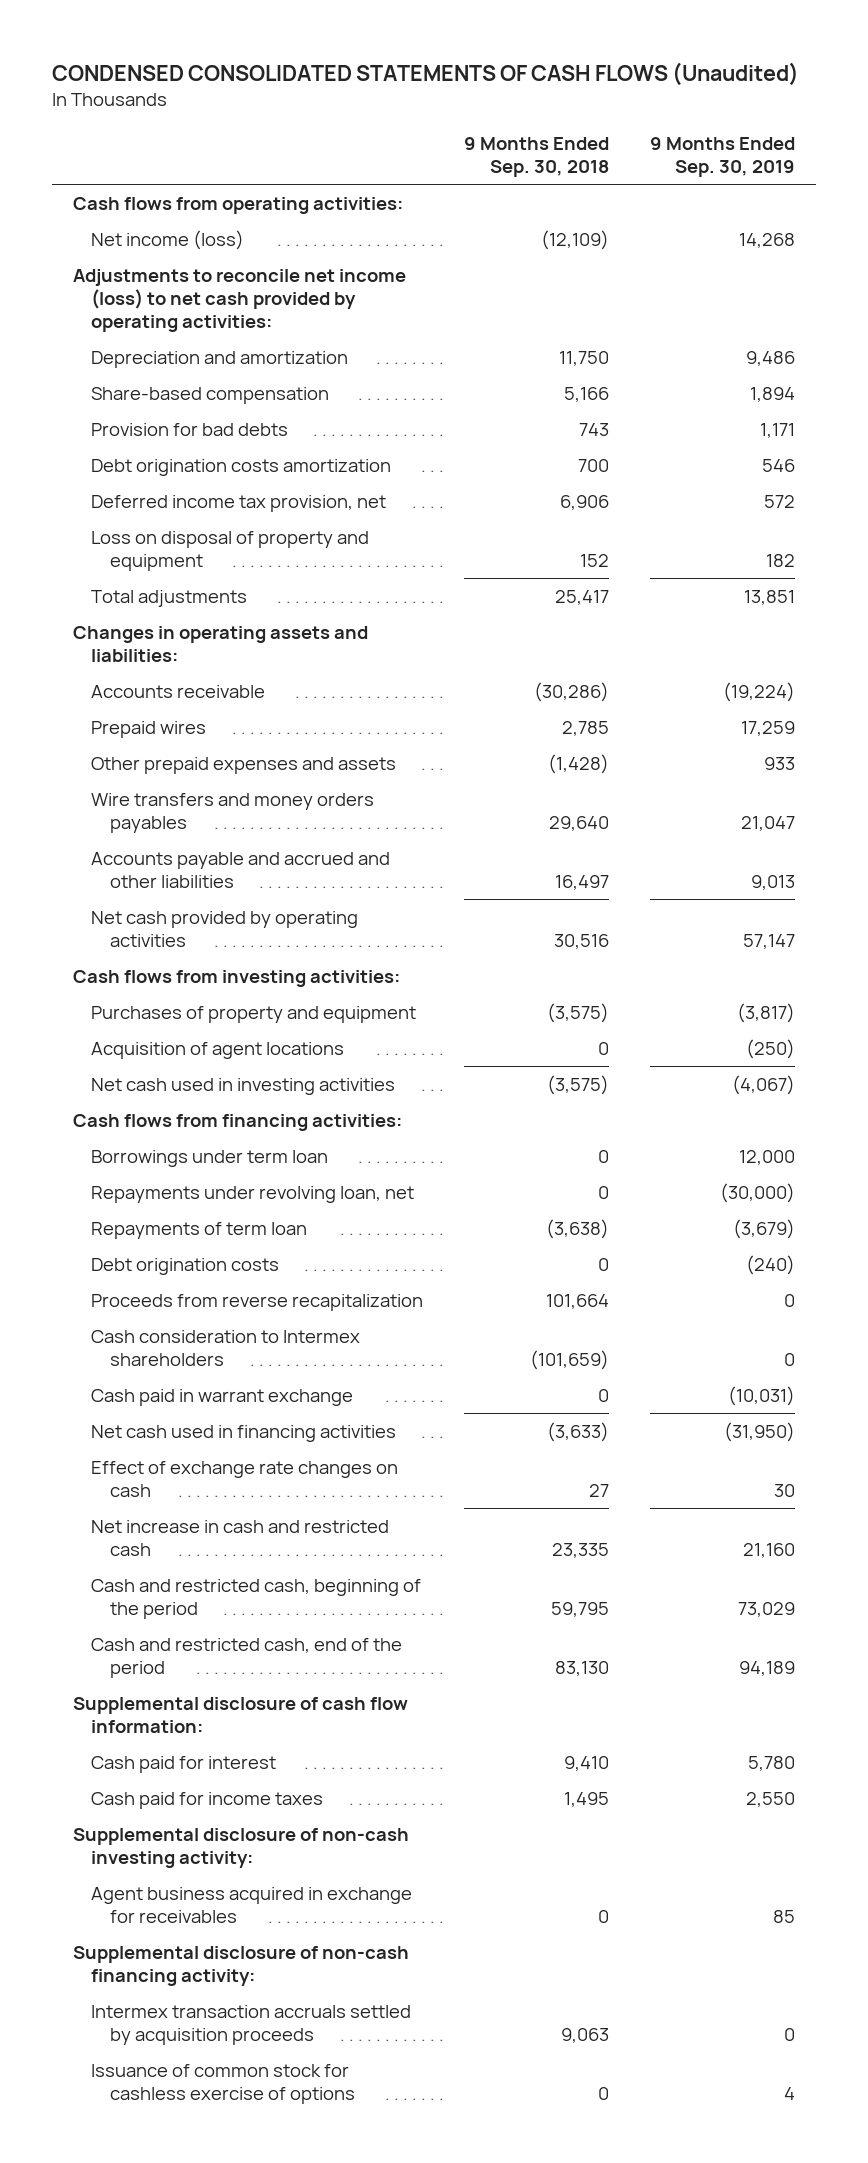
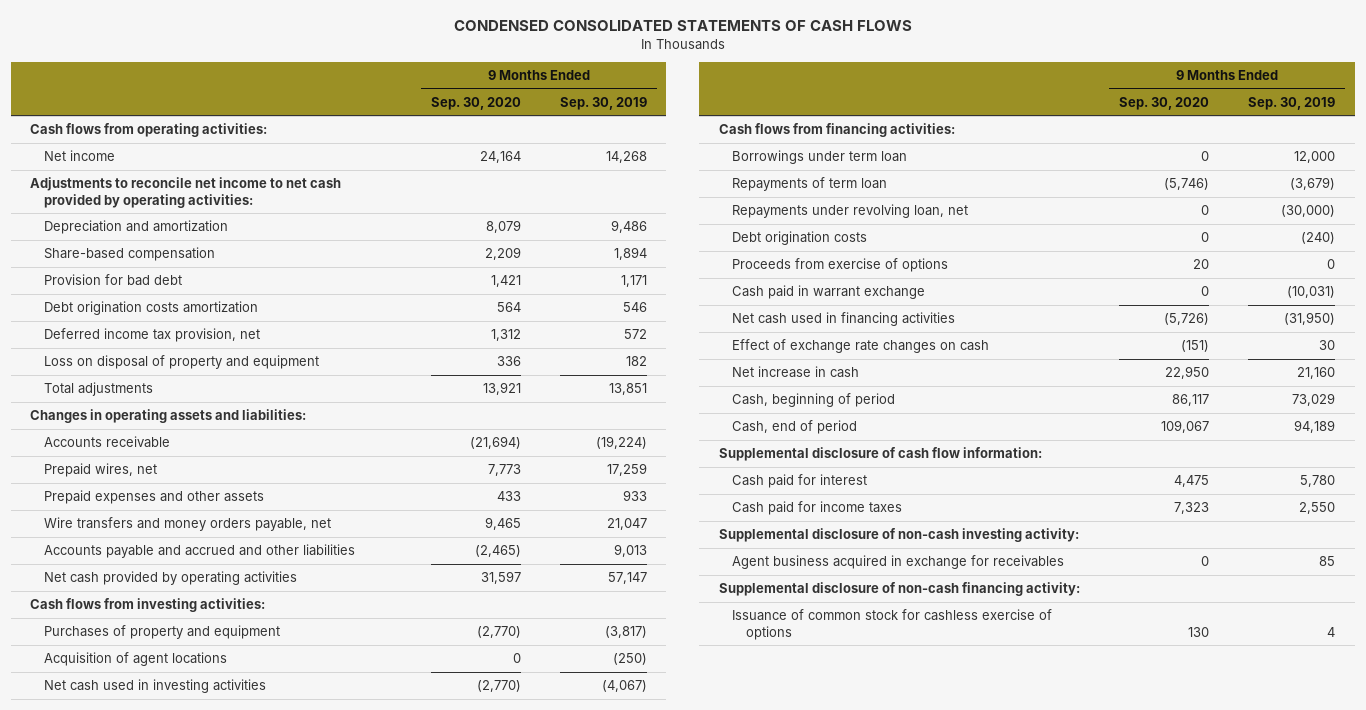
[52,62,800,87] CONDENSED CONSOLIDATED STATEMENTS OF CASH FLOWS (Unaudited) -> [453,20,912,32] CONDENSED CONSOLIDATED STATEMENTS OF CASH FLOWS
[464,136,610,178] 9 Months Ended Sep. 30, 2018 -> none
none -> [430,96,521,110] Sep. 30, 2020
[91,229,245,250] Net income (loss) -> [43,150,115,162] Net income
[72,268,406,333] Adjustments to reconcile net income (loss) to net cash provided by operating activities: -> [30,177,342,208] Adjustments to reconcile net income to net cash provided by operating activities:
[91,422,289,436] Provision for bad debts -> [43,274,182,287] Provision for bad debt
[91,720,207,738] Prepaid wires -> [43,463,157,478] Prepaid wires, net
[91,756,397,774] Other prepaid expenses and assets -> [43,490,264,505] Prepaid expenses and other assets
[91,792,375,833] Wire transfers and money orders payables -> [43,517,331,532] Wire transfers and money orders payable, net
[91,1185,415,1203] Repayments under revolving loan, net -> [732,204,969,219] Repayments under revolving loan, net
[91,1293,424,1311] Proceeds from reverse recapitalization -> none
[91,1329,361,1366] Cash consideration to Intermex shareholders -> none
none -> [732,258,949,273] Proceeds from exercise of options
[91,1519,390,1556] Net increase in cash and restricted cash -> [732,366,860,379] Net increase in cash
[91,1578,422,1619] Cash and restricted cash, beginning of the period -> [732,393,896,408] Cash, beginning of period
[91,1637,403,1678] Cash and restricted cash, end of the period -> [732,420,858,435] Cash, end of period
[91,2004,412,2045] Intermex transaction accruals settled by acquisition proceeds -> none

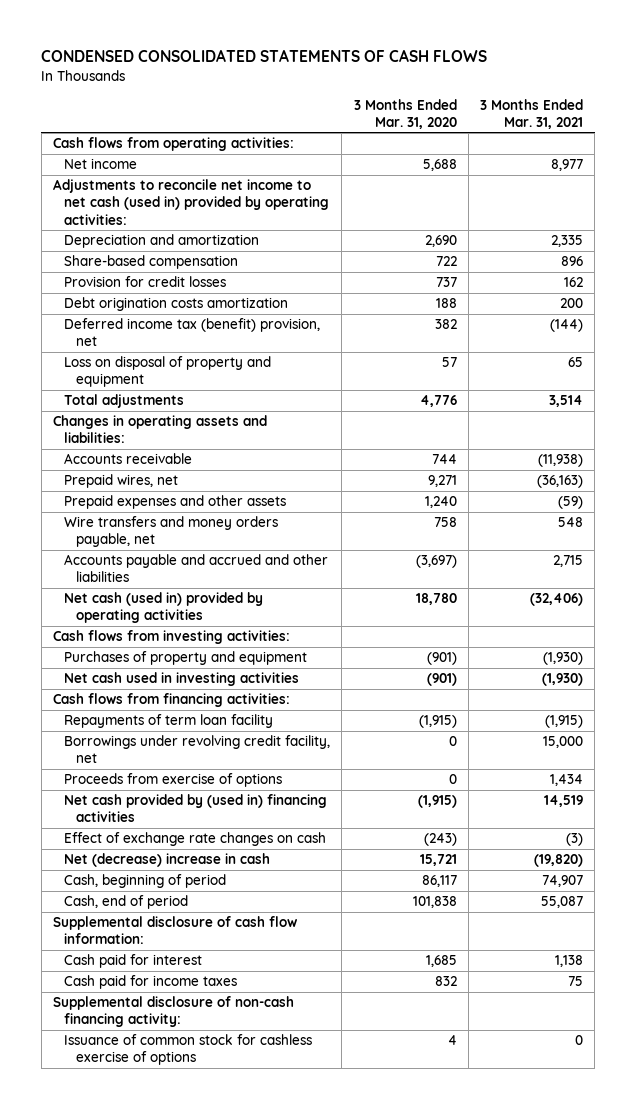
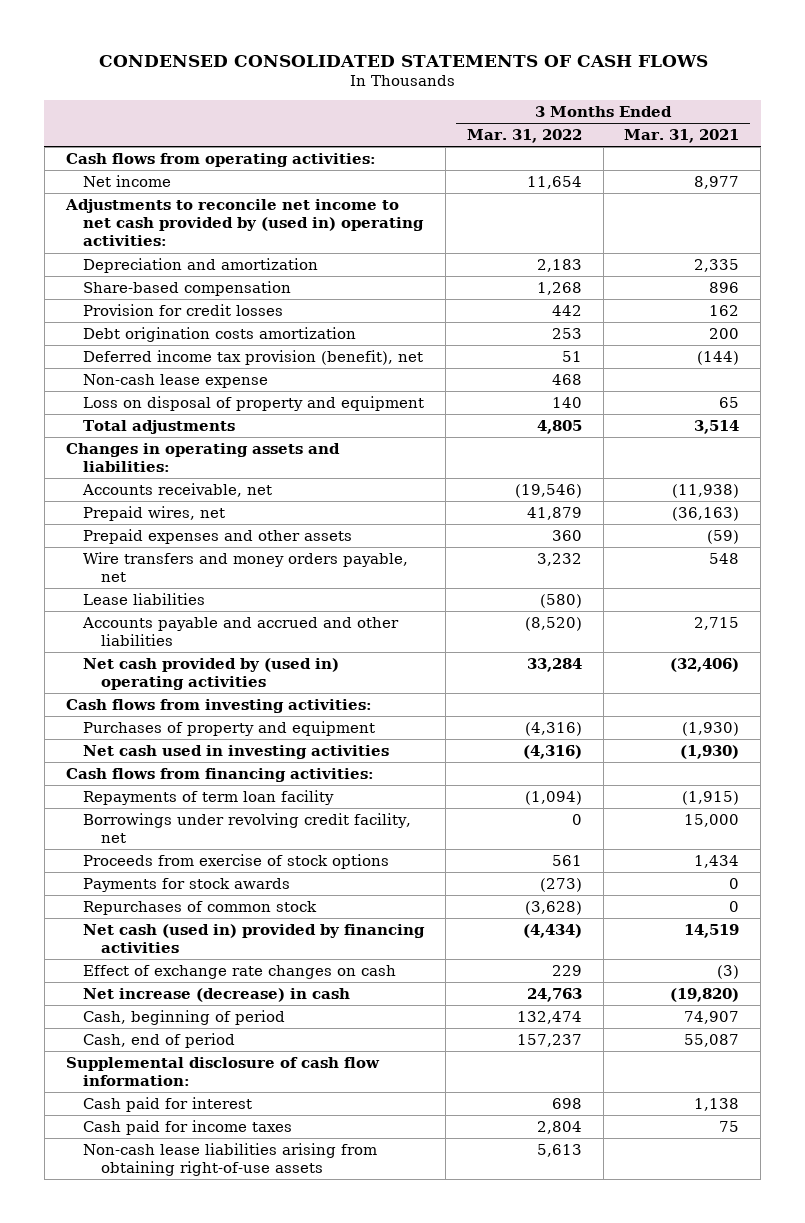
[353,98,457,129] 3 Months Ended Mar. 31, 2020 -> none
none -> [466,128,582,143] Mar. 31, 2022
[52,179,330,225] Adjustments to reconcile net income to net cash (used in) provided by operating activities: -> [64,198,425,247] Adjustments to reconcile net income to net cash provided by (used in) operating activities:
[64,318,321,347] Deferred income tax (benefit) provision, net -> [83,349,424,365] Deferred income tax provision (benefit), net
none -> [83,373,269,388] Non-cash lease expense
[64,453,193,465] Accounts receivable -> [82,482,273,497] Accounts receivable, net
none -> [83,592,206,605] Lease liabilities
[64,592,264,624] Net cash (used in) provided by operating activities -> [83,657,340,690] Net cash provided by (used in) operating activities
[64,773,283,788] Proceeds from exercise of options -> [83,853,390,869] Proceeds from exercise of stock options
none -> [83,877,291,892] Payments for stock awards
none -> [83,900,318,915] Repurchases of common stock
[64,794,328,823] Net cash provided by (used in) financing activities -> [83,923,426,953] Net cash (used in) provided by financing activities
[64,853,271,868] Net (decrease) increase in cash -> [83,987,351,1002] Net increase (decrease) in cash
[52,996,294,1028] Supplemental disclosure of non-cash financing activity: -> none
[64,1034,313,1066] Issuance of common stock for cashless exercise of options -> none
none -> [83,1142,378,1176] Non-cash lease liabilities arising from obtaining right-of-use assets

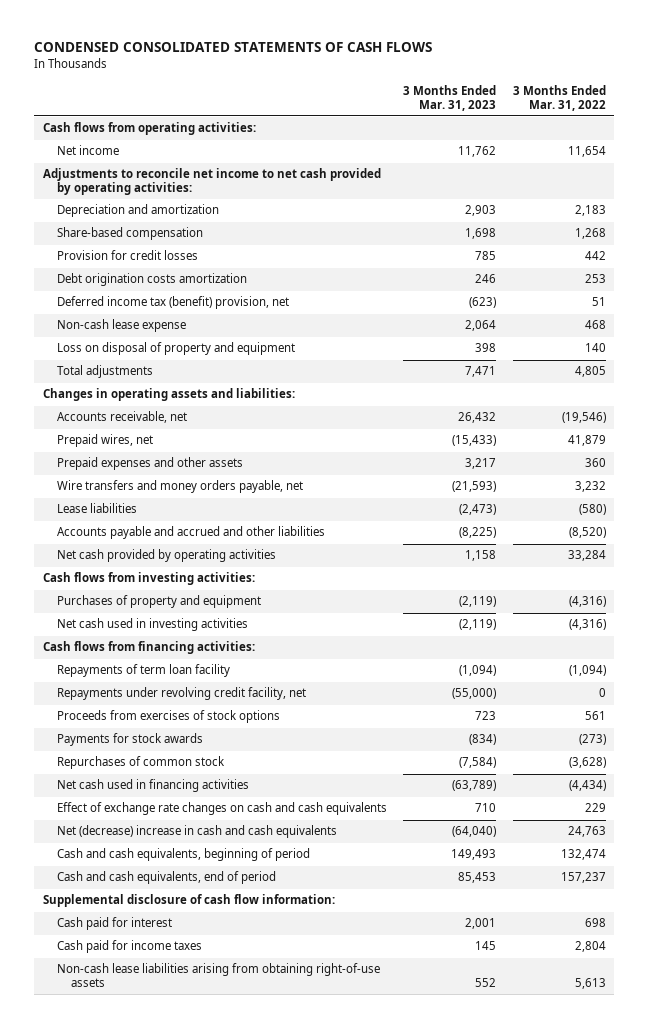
[624,128,740,143] Mar. 31, 2021 -> none
none -> [403,84,497,111] 3 Months Ended Mar. 31, 2023
[64,198,425,247] Adjustments to reconcile net income to net cash provided by (used in) operating activities: -> [42,168,381,196] Adjustments to reconcile net income to net cash provided by operating activities:
[83,349,424,365] Deferred income tax provision (benefit), net -> [56,296,289,310] Deferred income tax (benefit) provision, net
[83,657,340,690] Net cash provided by (used in) operating activities -> [56,549,276,563] Net cash provided by operating activities
[83,812,412,843] Borrowings under revolving credit facility, net -> [56,687,306,701] Repayments under revolving credit facility, net
[83,853,390,869] Proceeds from exercise of stock options -> [56,710,280,724] Proceeds from exercises of stock options
[83,923,426,953] Net cash (used in) provided by financing activities -> [56,779,249,793] Net cash used in financing activities
[83,964,397,979] Effect of exchange rate changes on cash -> [56,802,387,816] Effect of exchange rate changes on cash and cash equivalents
[83,987,351,1002] Net increase (decrease) in cash -> [56,825,337,839] Net (decrease) increase in cash and cash equivalents
[83,1009,286,1025] Cash, beginning of period -> [56,848,310,862] Cash and cash equivalents, beginning of period
[83,1032,236,1048] Cash, end of period -> [56,871,276,885] Cash and cash equivalents, end of period

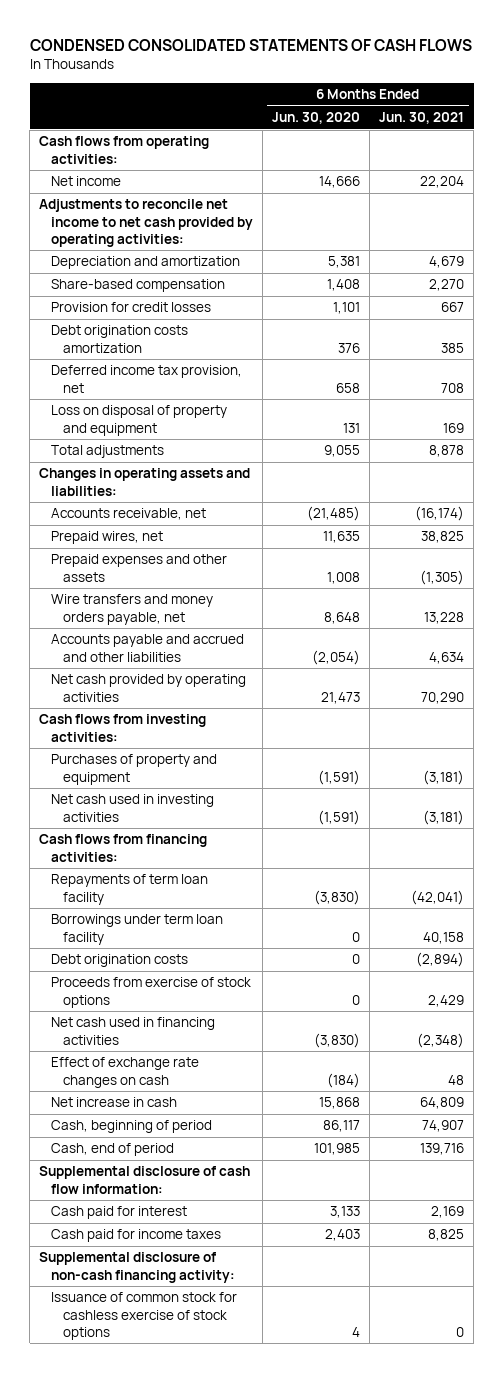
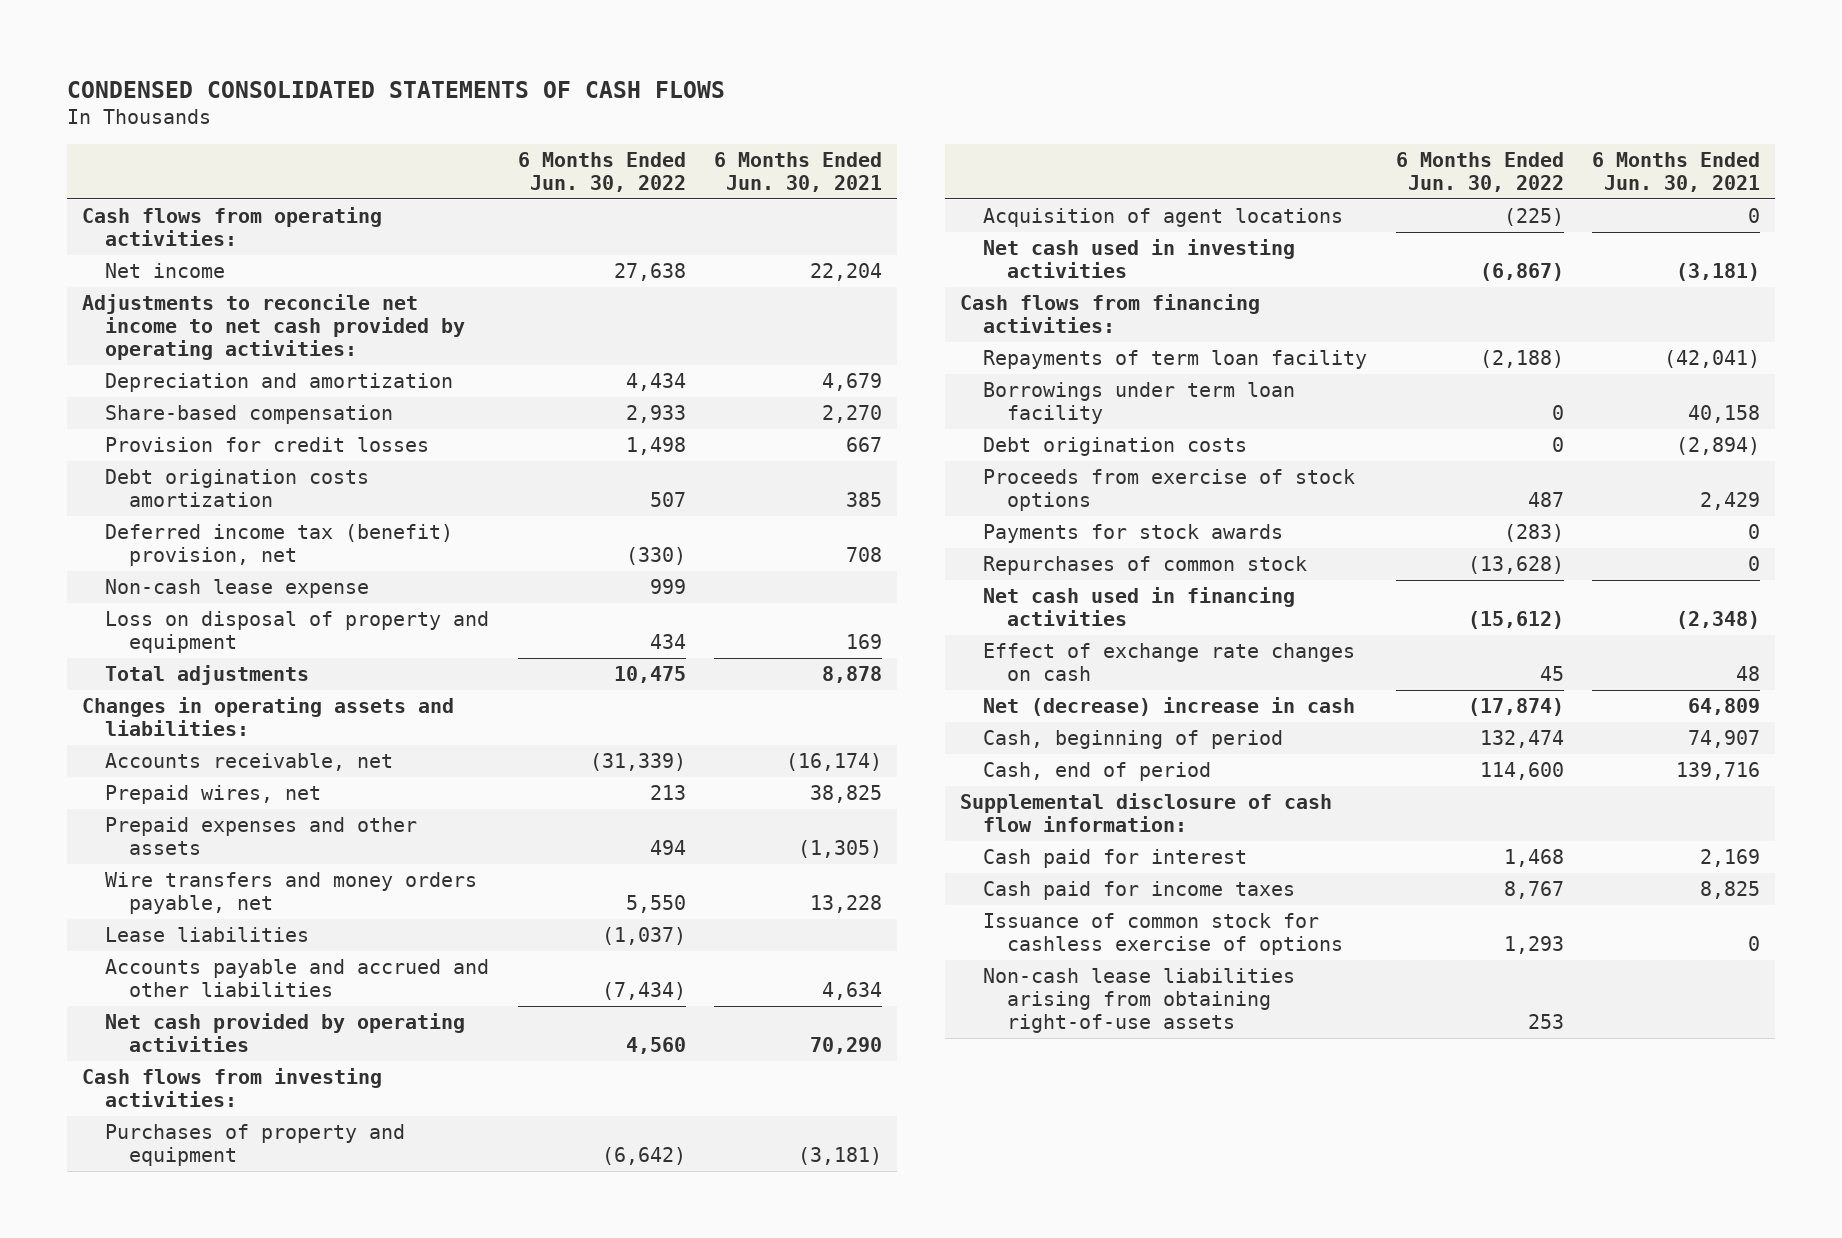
[272,112,361,125] Jun. 30, 2020 -> none
none -> [517,151,686,192] 6 Months Ended Jun. 30, 2022
[50,365,242,393] Deferred income tax provision, net -> [105,524,454,567] Deferred income tax (benefit) provision, net
none -> [105,579,370,599] Non-cash lease expense
none -> [105,927,310,943] Lease liabilities
none -> [983,208,1344,228] Acquisition of agent locations
none -> [983,524,1284,544] Payments for stock awards
none -> [983,556,1308,576] Repurchases of common stock
[50,1097,177,1108] Net increase in cash -> [983,697,1356,717] Net (decrease) increase in cash
[39,1252,235,1283] Supplemental disclosure of non-cash financing activity: -> none
[50,1292,237,1340] Issuance of common stock for cashless exercise of stock options -> [983,913,1343,956] Issuance of common stock for cashless exercise of options
none -> [983,968,1296,1033] Non-cash lease liabilities arising from obtaining right-of-use assets

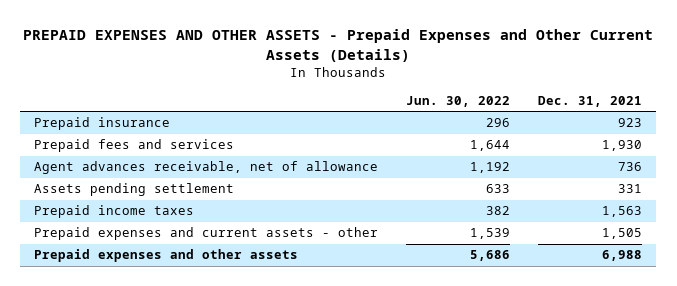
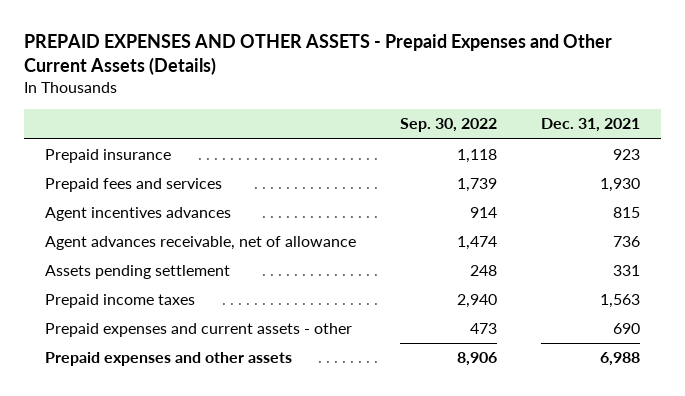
[406,95,511,107] Jun. 30, 2022 -> none
none -> [400,118,498,133] Sep. 30, 2022
none -> [45,207,232,222] Agent incentives advances
[602,228,643,240] 1,505 -> [612,323,640,335] 690

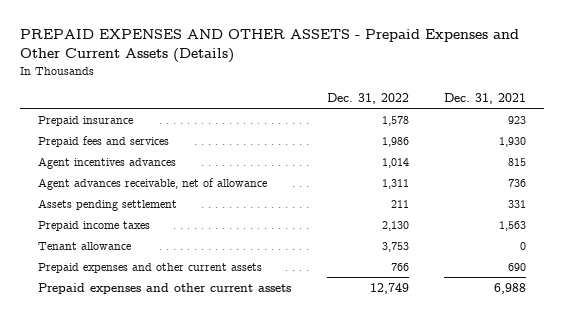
[400,118,498,133] Sep. 30, 2022 -> none
none -> [326,92,409,104] Dec. 31, 2022
none -> [38,241,132,250] Tenant allowance
[45,323,353,338] Prepaid expenses and current assets - other -> [38,262,263,273] Prepaid expenses and other current assets
[45,352,293,367] Prepaid expenses and other assets -> [38,282,292,294] Prepaid expenses and other current assets

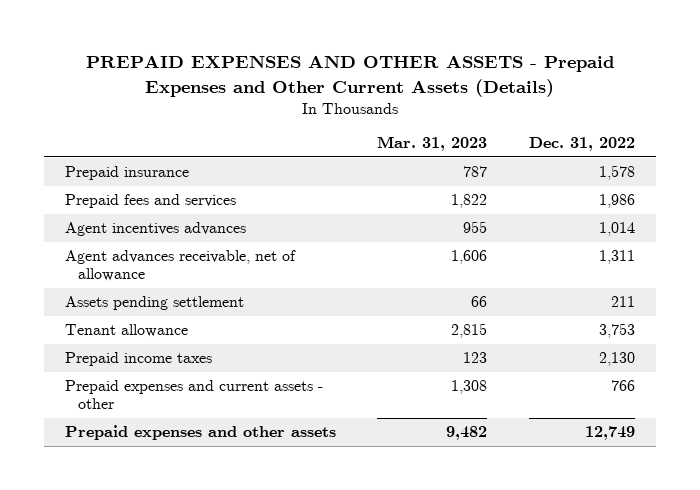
[444,92,527,104] Dec. 31, 2021 -> none
none -> [377,136,488,152] Mar. 31, 2023
[38,220,151,231] Prepaid income taxes -> [64,352,212,367] Prepaid income taxes
[38,262,263,273] Prepaid expenses and other current assets -> [64,380,323,410] Prepaid expenses and current assets - other
[38,282,292,294] Prepaid expenses and other current assets -> [64,425,336,441] Prepaid expenses and other assets

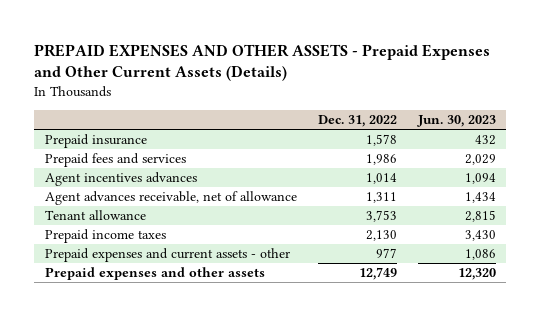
[377,136,488,152] Mar. 31, 2023 -> none
none -> [416,114,496,127] Jun. 30, 2023
[64,296,244,311] Assets pending settlement -> none
[610,380,635,392] 766 -> [375,248,397,259] 977

